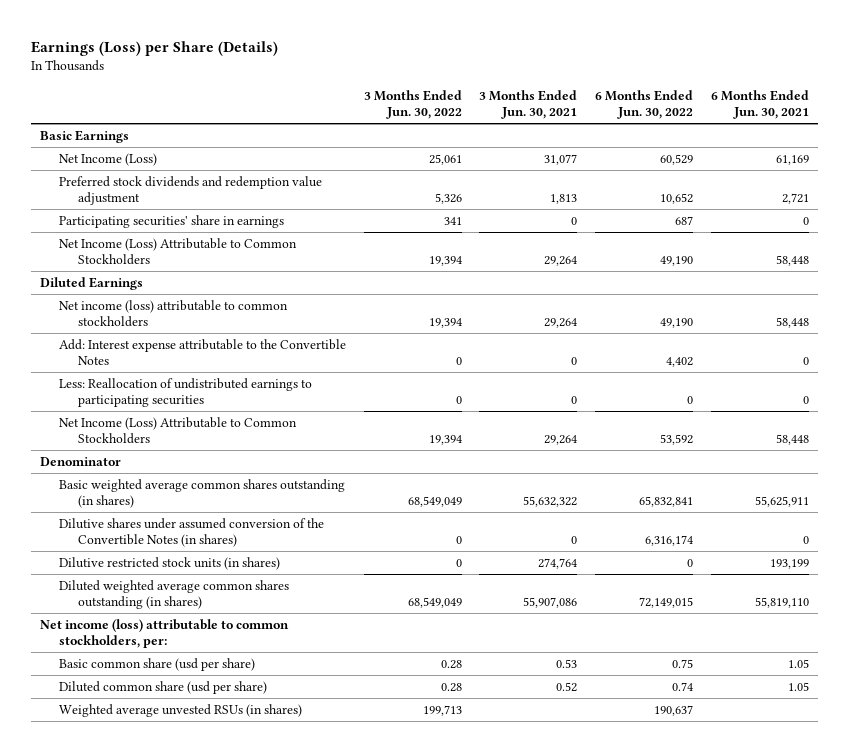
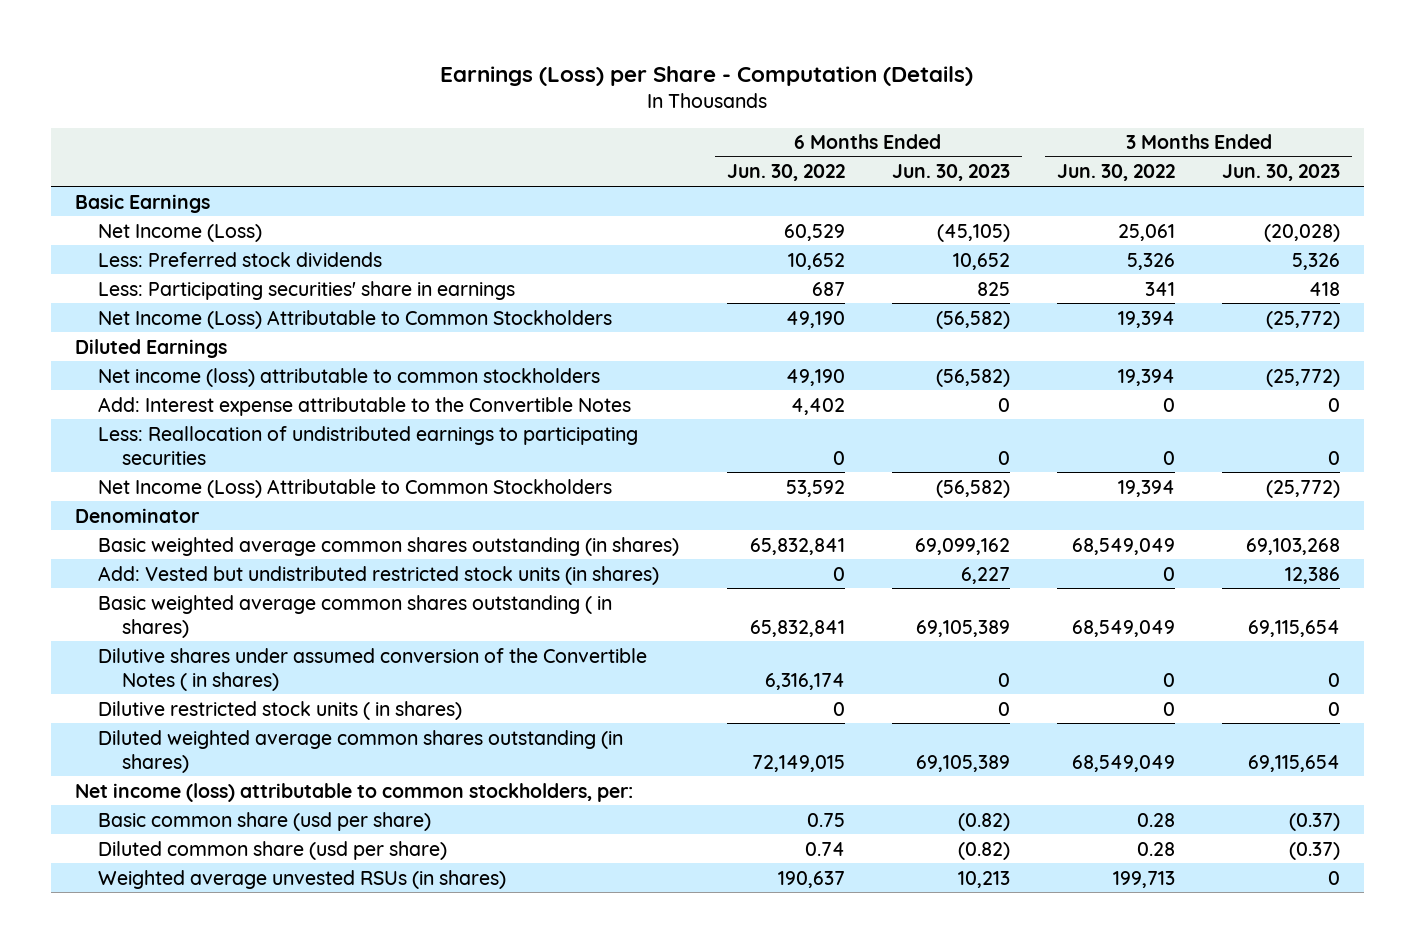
[30,40,278,56] Earnings (Loss) per Share (Details) -> [440,65,974,86] Earnings (Loss) per Share - Computation (Details)
[479,89,578,119] 3 Months Ended Jun. 30, 2021 -> none
[710,89,809,119] 6 Months Ended Jun. 30, 2021 -> none
none -> [891,164,1010,182] Jun. 30, 2023
none -> [1222,164,1341,182] Jun. 30, 2023
[58,176,322,206] Preferred stock dividends and redemption value adjustment -> [98,251,383,267] Less: Preferred stock dividends
[58,215,284,229] Participating securities' share in earnings -> [98,280,516,300] Less: Participating securities' share in earnings
none -> [98,565,660,585] Add: Vested but undistributed restricted stock units (in shares)
none -> [98,594,613,638] Basic weighted average common shares outstanding ( in shares)
[58,518,324,548] Dilutive shares under assumed conversion of the Convertible Notes (in shares) -> [98,647,648,691] Dilutive shares under assumed conversion of the Convertible Notes ( in shares)
[58,557,280,571] Dilutive restricted stock units (in shares) -> [98,700,463,720] Dilutive restricted stock units ( in shares)

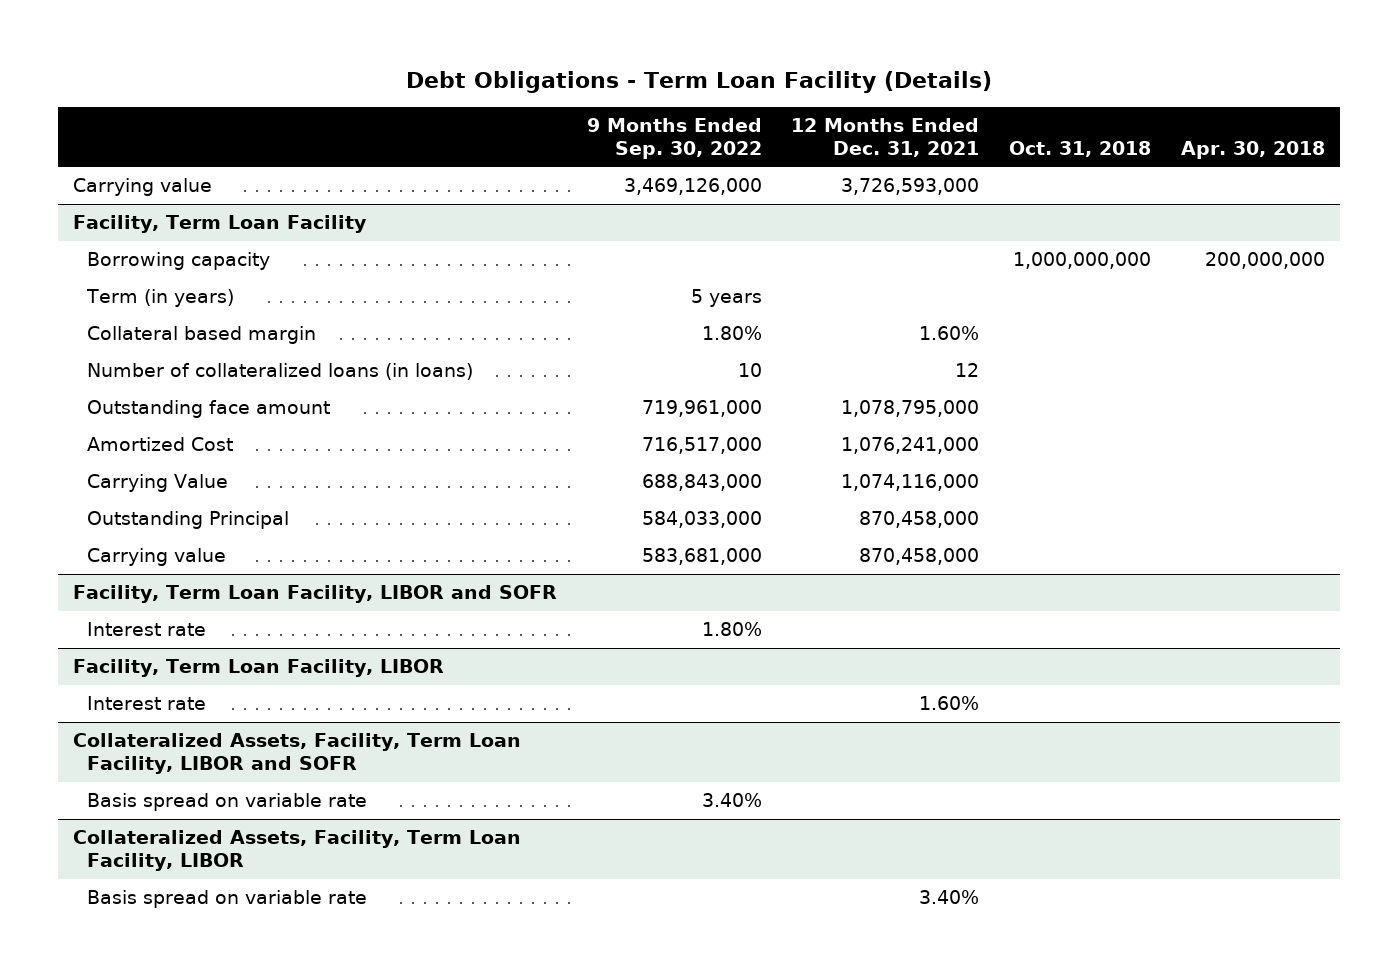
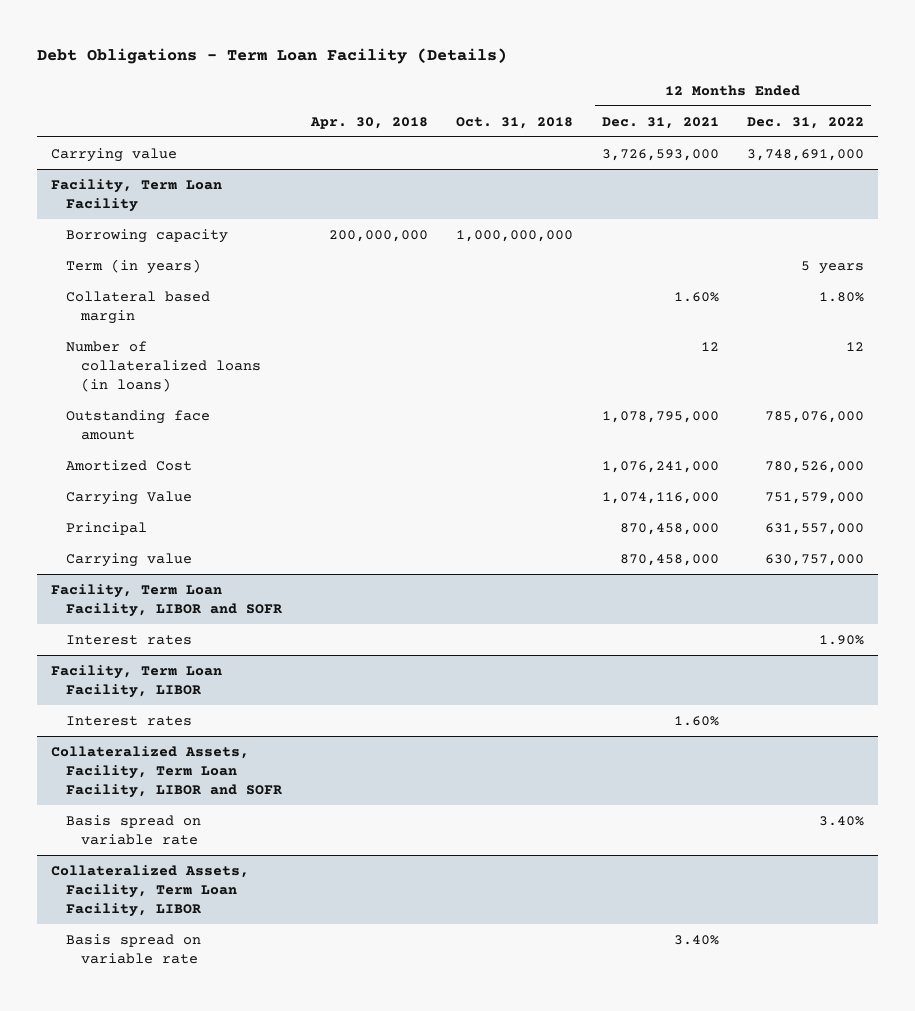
[586,118,762,160] 9 Months Ended Sep. 30, 2022 -> none
none -> [747,116,865,129] Dec. 31, 2022
[86,511,289,530] Outstanding Principal -> [66,521,148,535] Principal
[86,622,206,637] Interest rate -> [66,634,193,645] Interest rates
[86,696,206,711] Interest rate -> [66,715,193,726] Interest rates

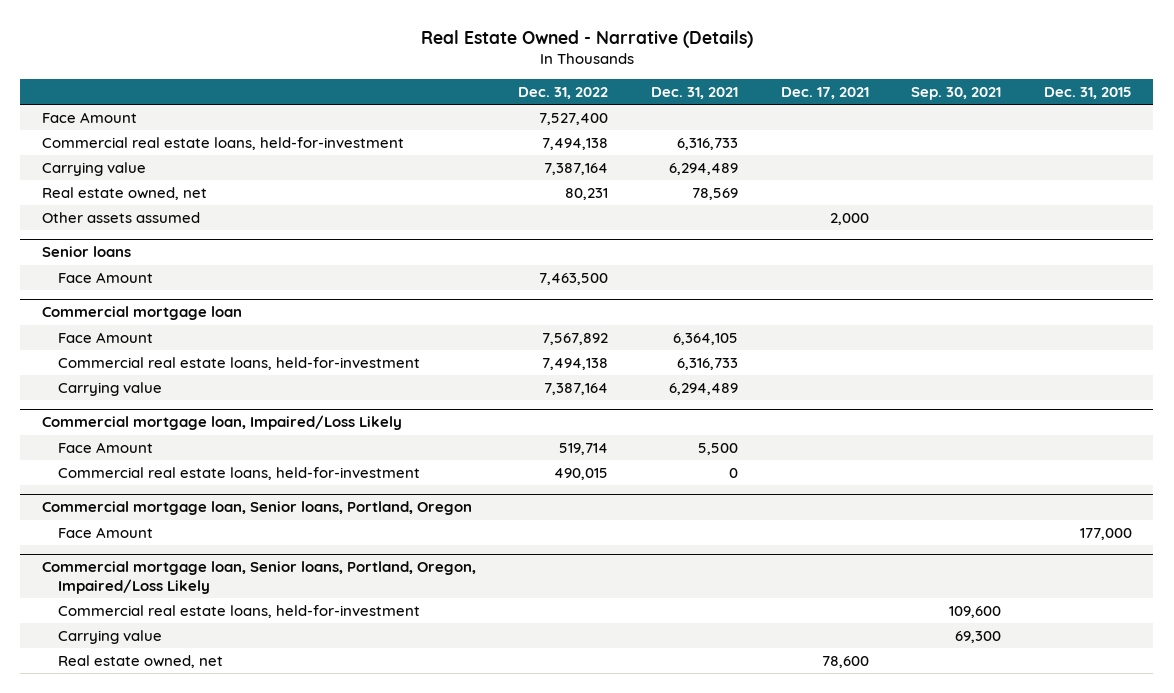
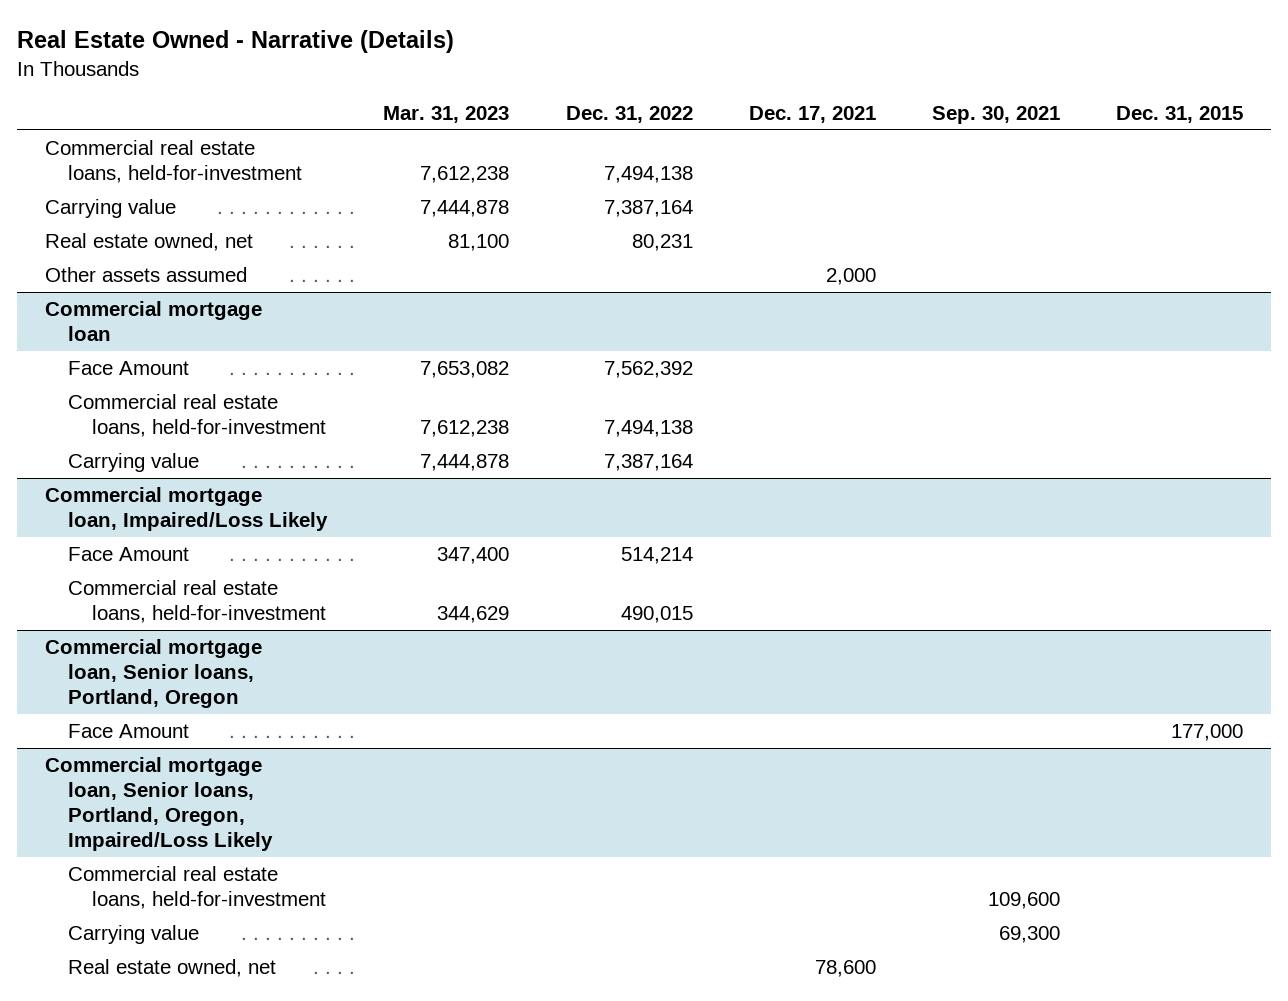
[651,87,739,100] Dec. 31, 2021 -> none
none -> [383,105,510,123] Mar. 31, 2023
[41,111,137,123] Face Amount -> none
[41,246,131,258] Senior loans -> none
[58,271,154,283] Face Amount -> none
[542,332,609,345] 7,567,892 -> [603,360,693,378] 7,562,392
[559,442,609,455] 519,714 -> [620,546,693,564] 514,214

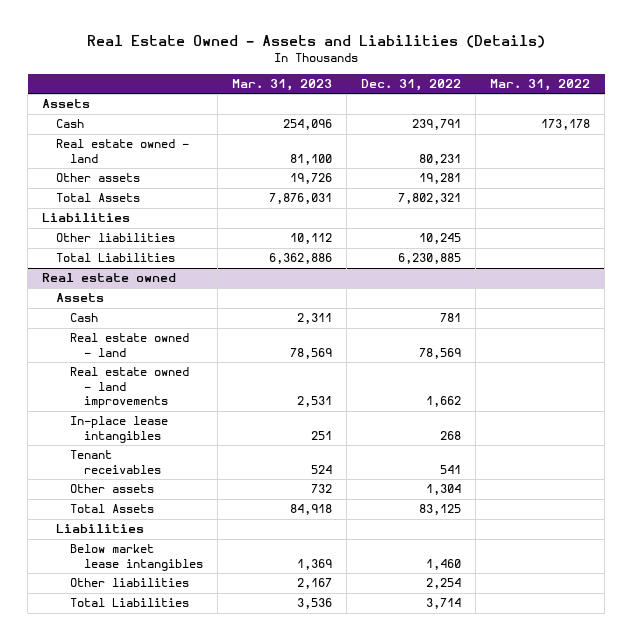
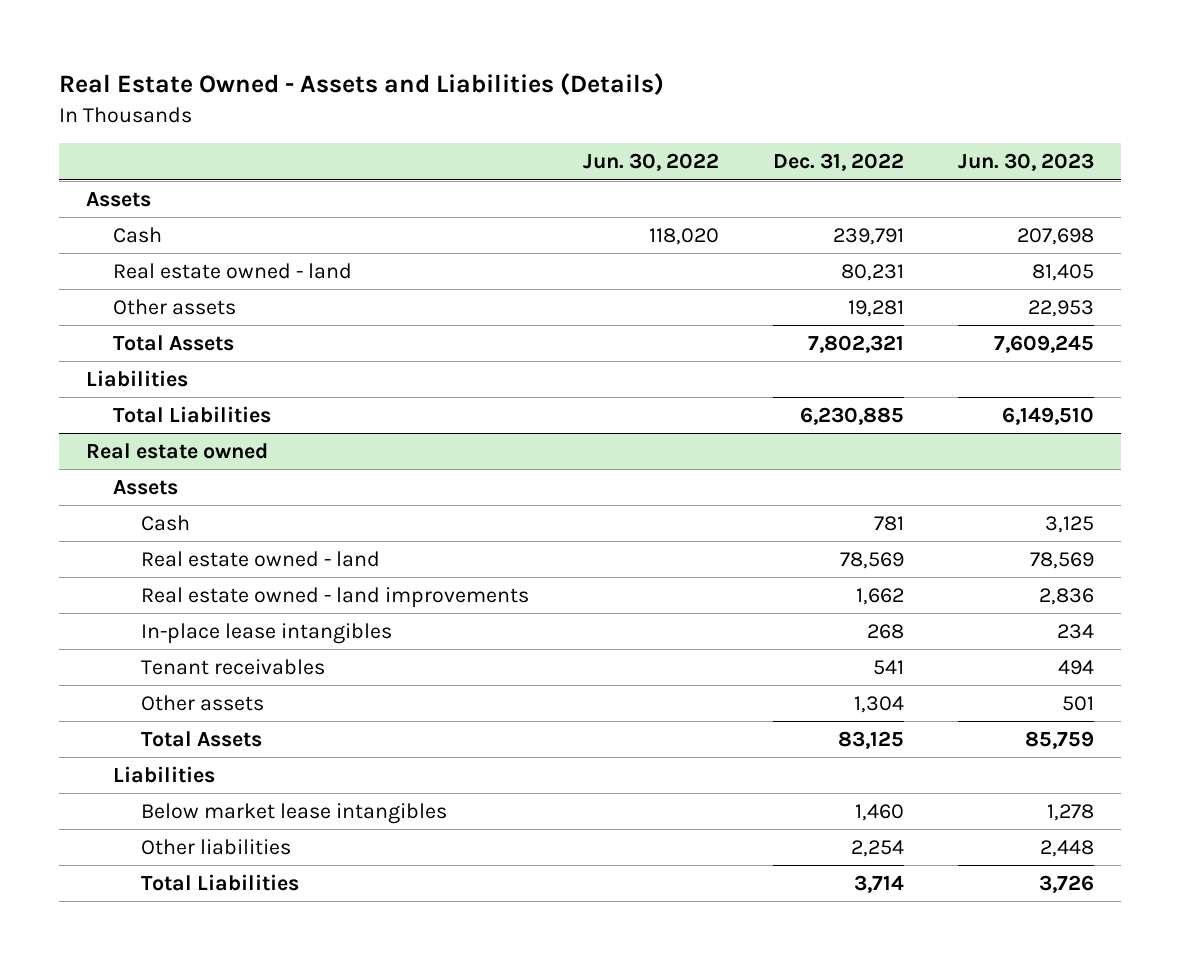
[231,78,332,91] Mar. 31, 2023 -> none
[490,78,591,91] Mar. 31, 2022 -> none
none -> [583,153,720,172] Jun. 30, 2022
none -> [958,153,1095,172] Jun. 30, 2023
[56,233,176,243] Other liabilities -> none

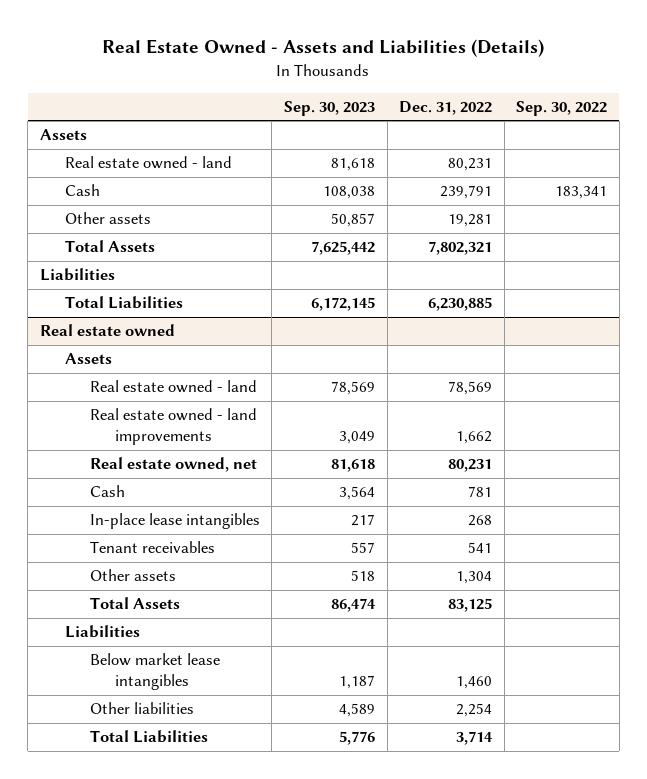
[583,153,720,172] Jun. 30, 2022 -> none
[958,153,1095,172] Jun. 30, 2023 -> none
none -> [284,100,376,116] Sep. 30, 2023
none -> [516,100,608,116] Sep. 30, 2022
[113,227,163,244] Cash -> [64,184,100,197] Cash
none -> [89,457,257,473] Real estate owned, net
[140,515,190,532] Cash -> [89,485,125,498] Cash

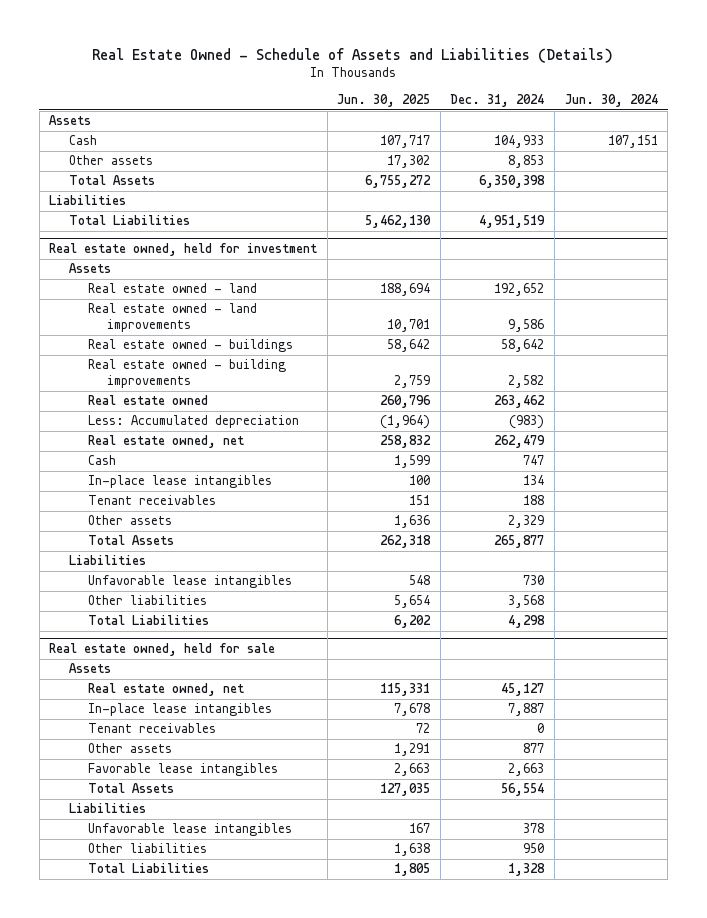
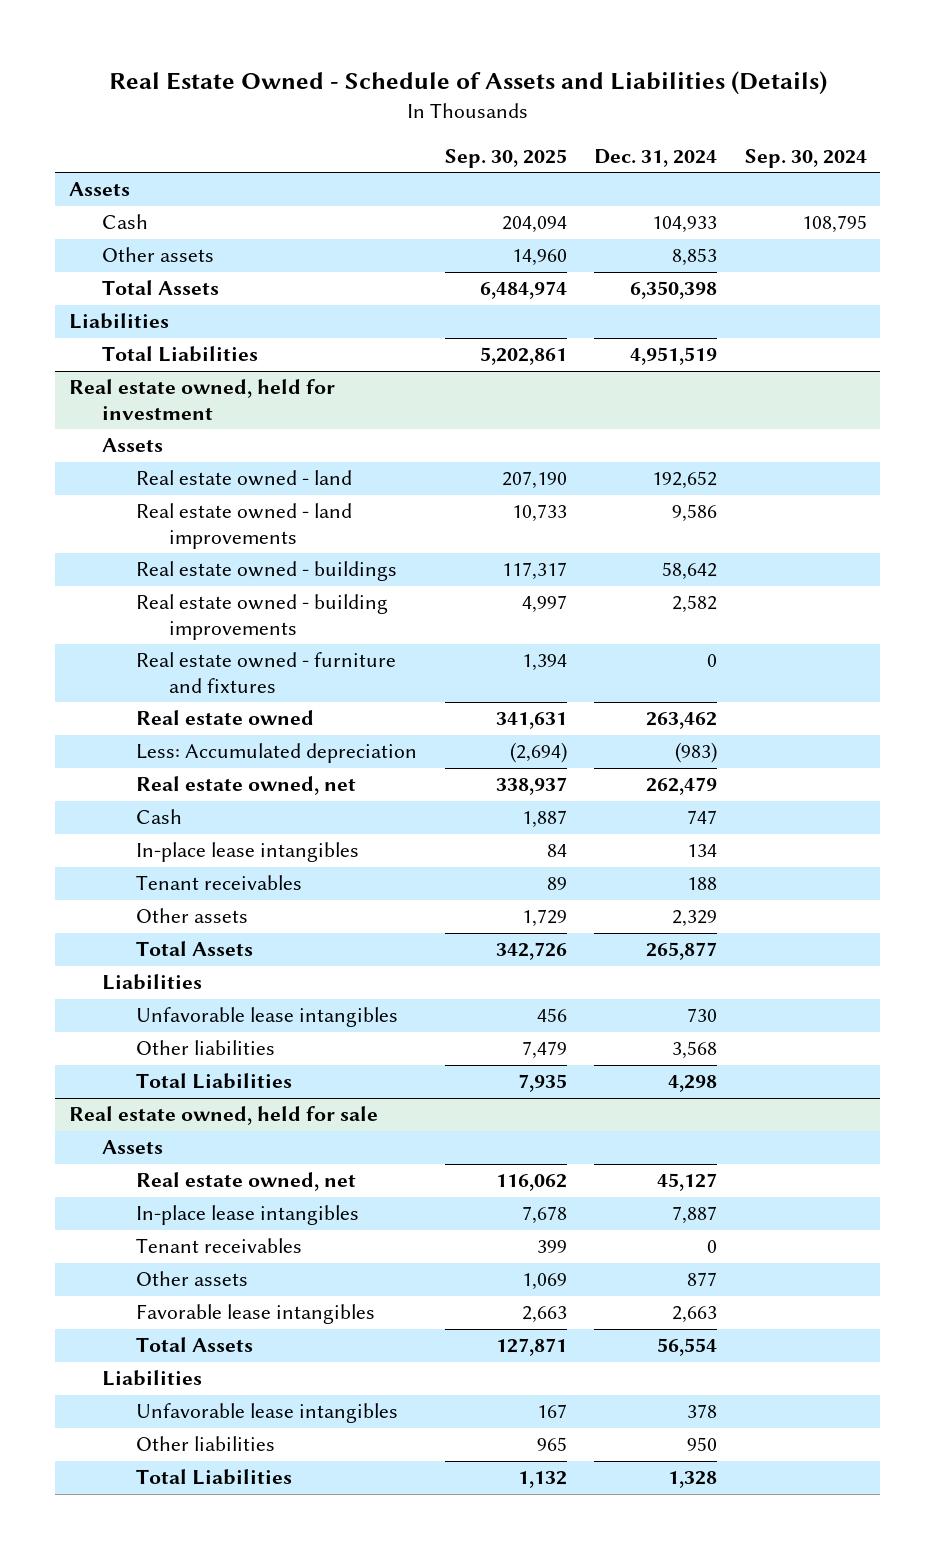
[337,94,431,108] Jun. 30, 2025 -> none
[564,94,658,108] Jun. 30, 2024 -> none
none -> [444,149,567,169] Sep. 30, 2025
none -> [744,149,867,169] Sep. 30, 2024
none -> [135,652,396,693] Real estate owned - furniture and fixtures

